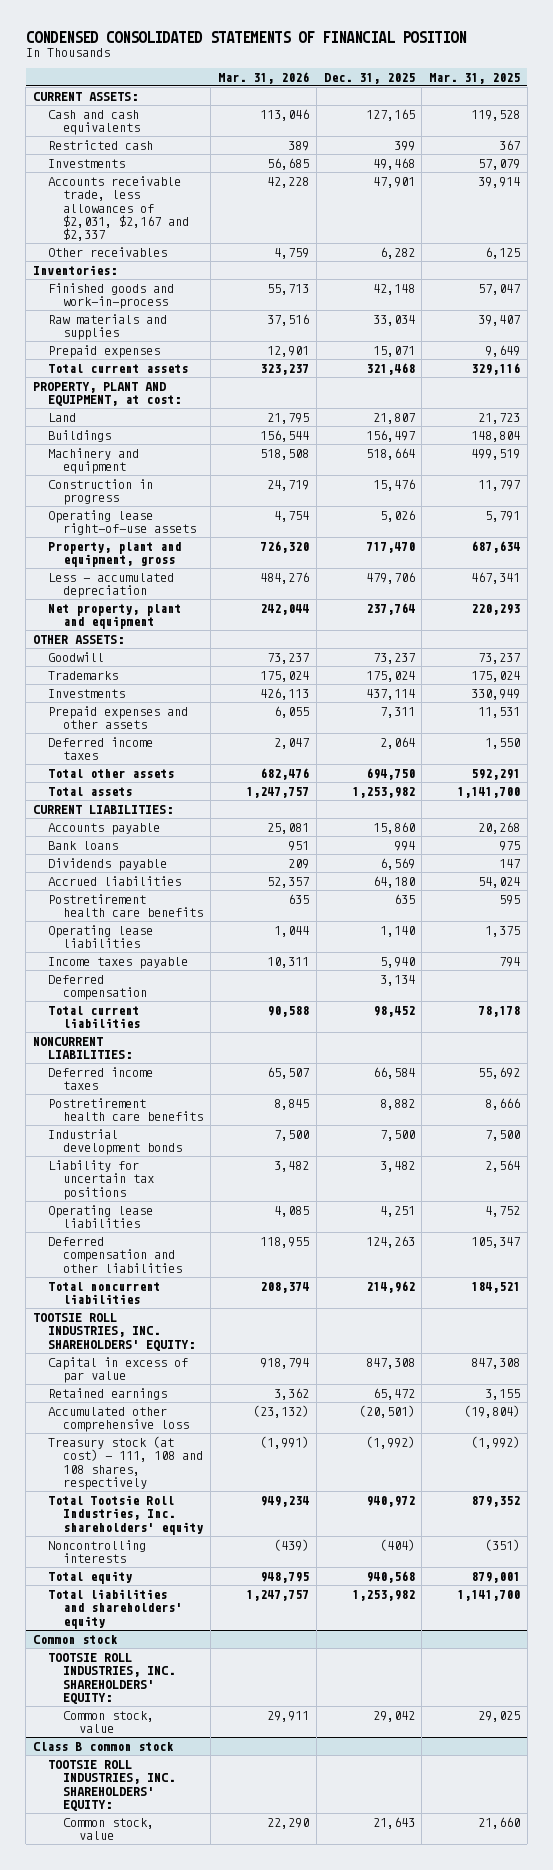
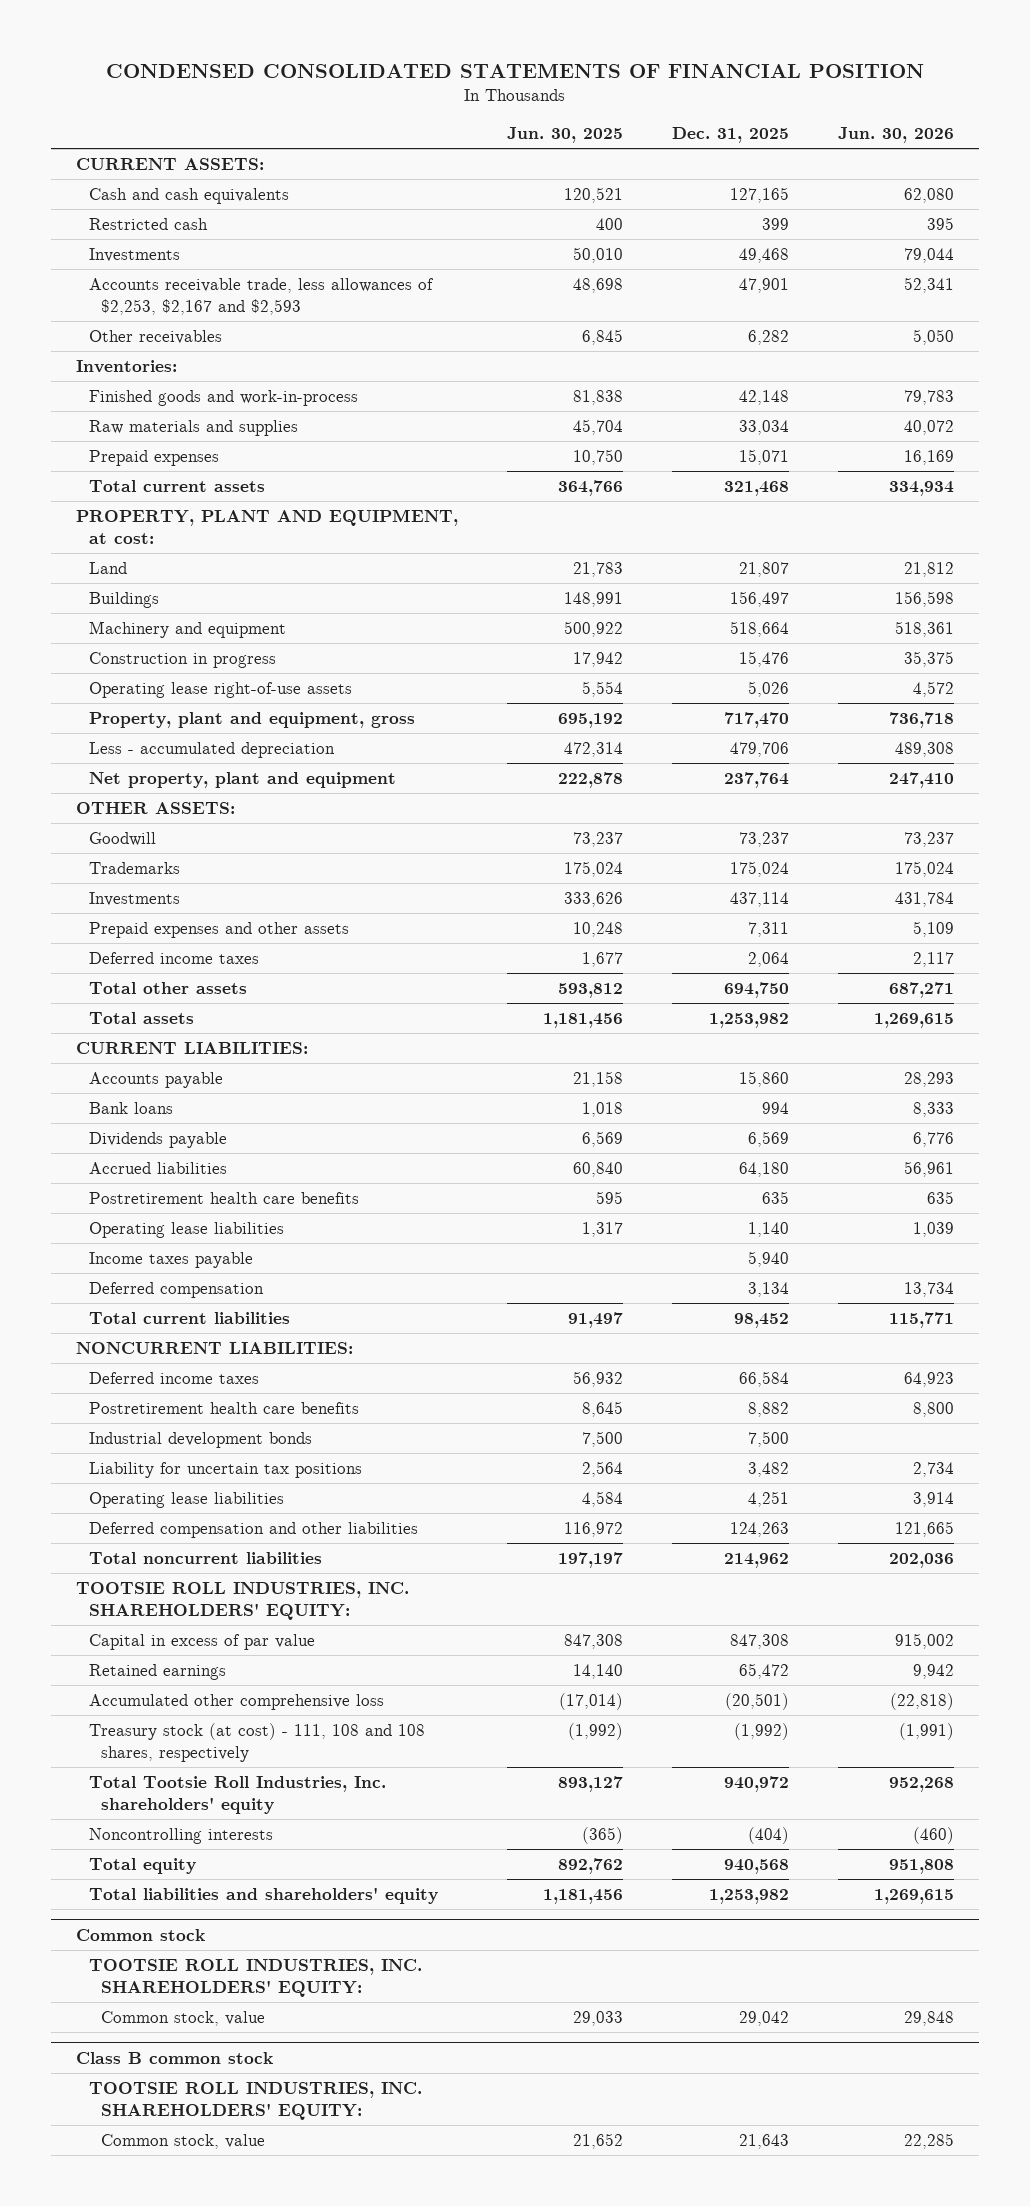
[218,71,310,84] Mar. 31, 2026 -> none
[429,72,521,84] Mar. 31, 2025 -> none
none -> [506,127,623,144] Jun. 30, 2025
none -> [838,127,955,144] Jun. 30, 2026
[48,175,190,242] Accounts receivable trade, less allowances of $2,031, $2,167 and $2,337 -> [88,278,434,315] Accounts receivable trade, less allowances of $2,253, $2,167 and $2,593

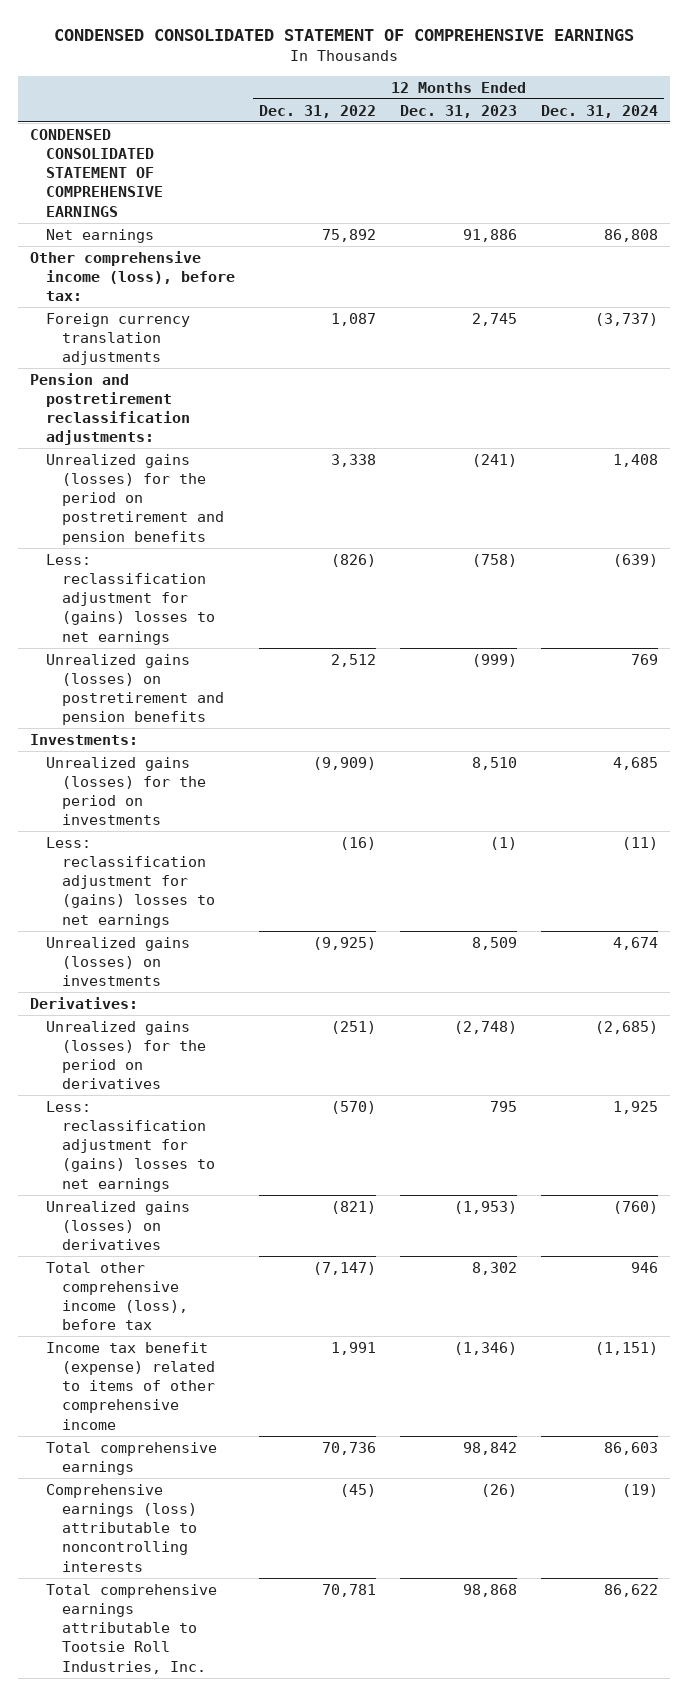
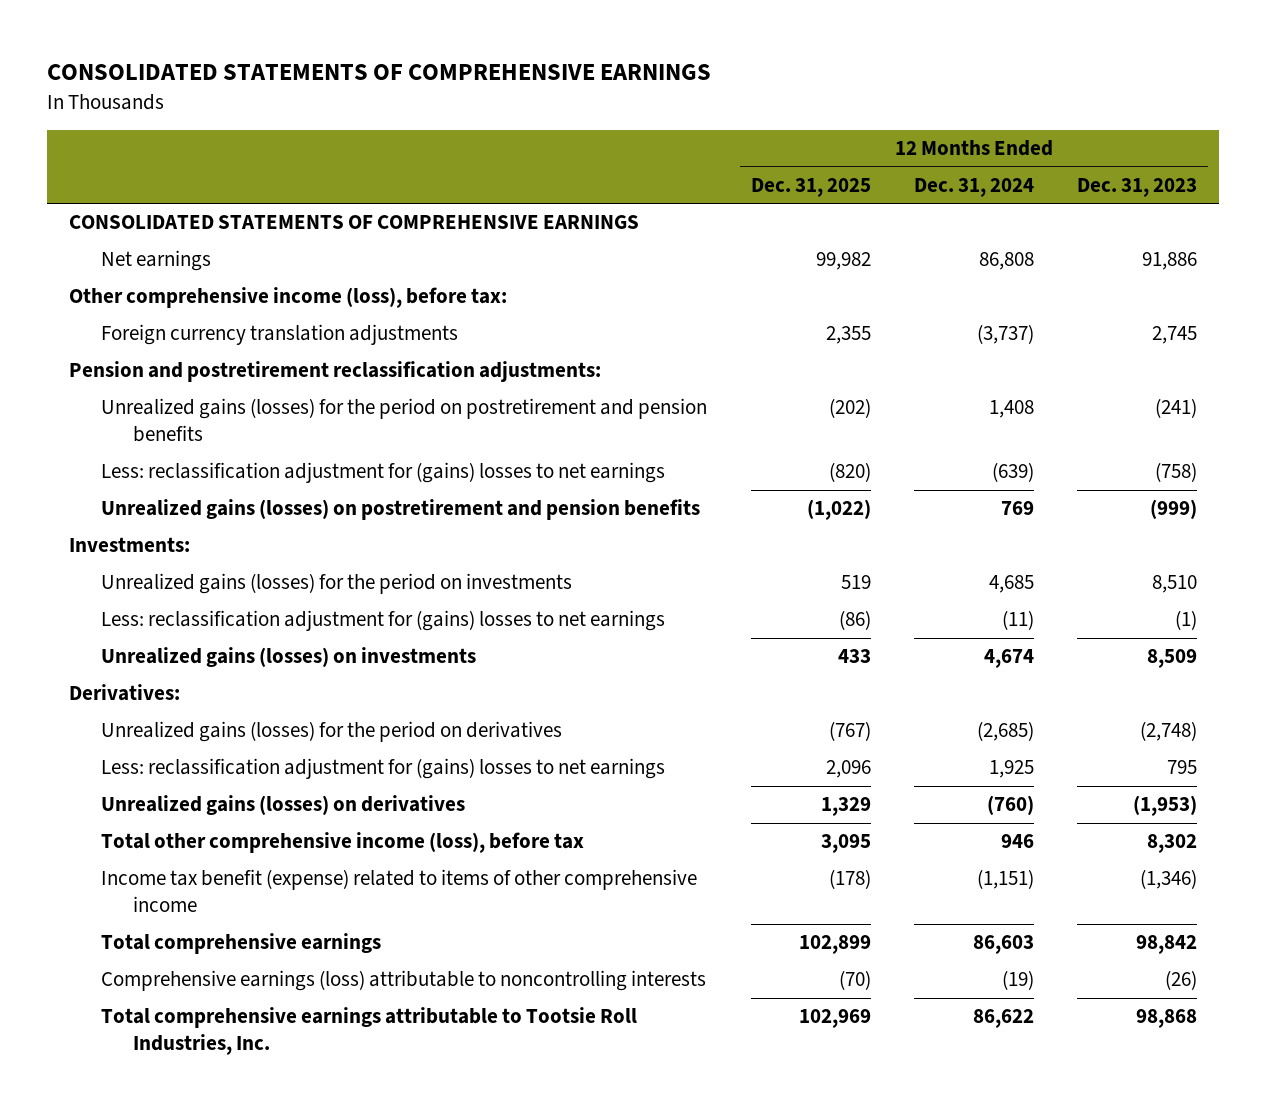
[54,29,635,42] CONDENSED CONSOLIDATED STATEMENT OF COMPREHENSIVE EARNINGS -> [47,64,712,81] CONSOLIDATED STATEMENTS OF COMPREHENSIVE EARNINGS
[259,104,377,118] Dec. 31, 2022 -> none
none -> [750,177,871,197] Dec. 31, 2025
[30,128,163,217] CONDENSED CONSOLIDATED STATEMENT OF COMPREHENSIVE EARNINGS -> [68,215,639,230] CONSOLIDATED STATEMENTS OF COMPREHENSIVE EARNINGS

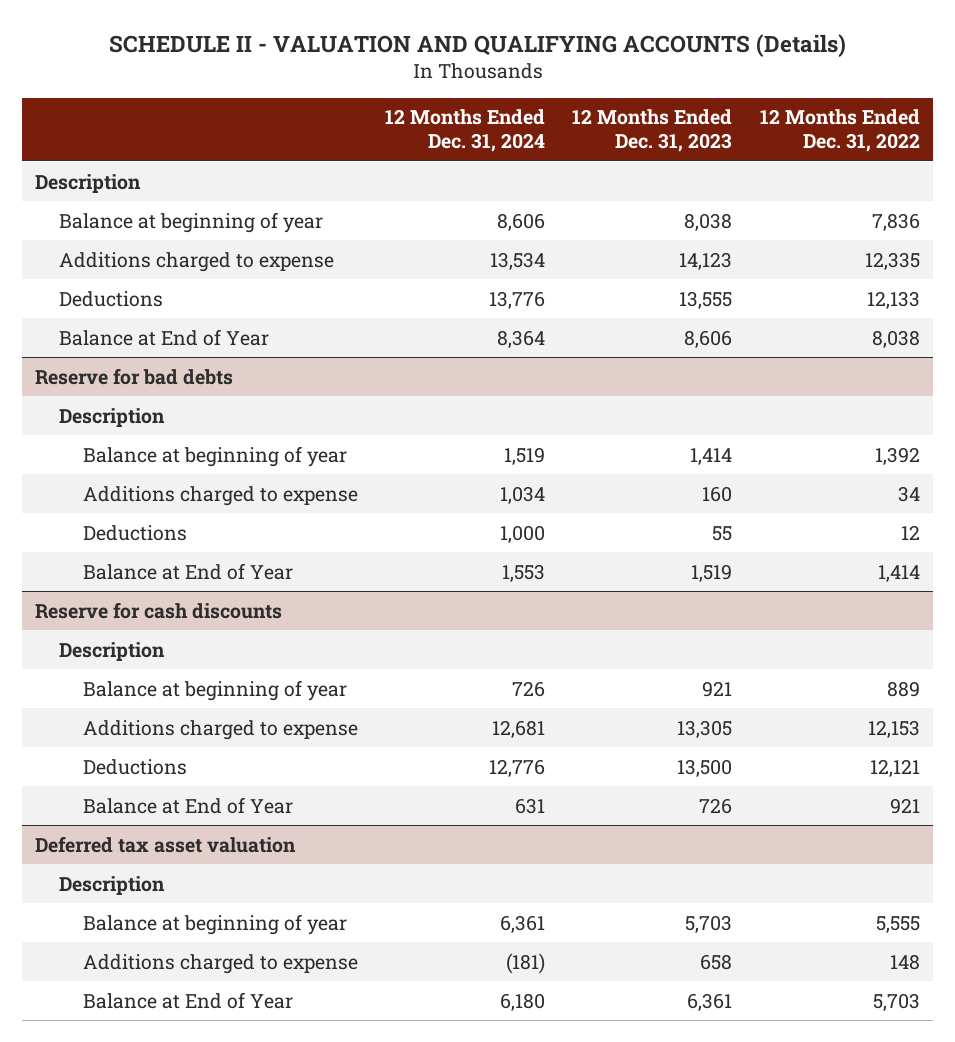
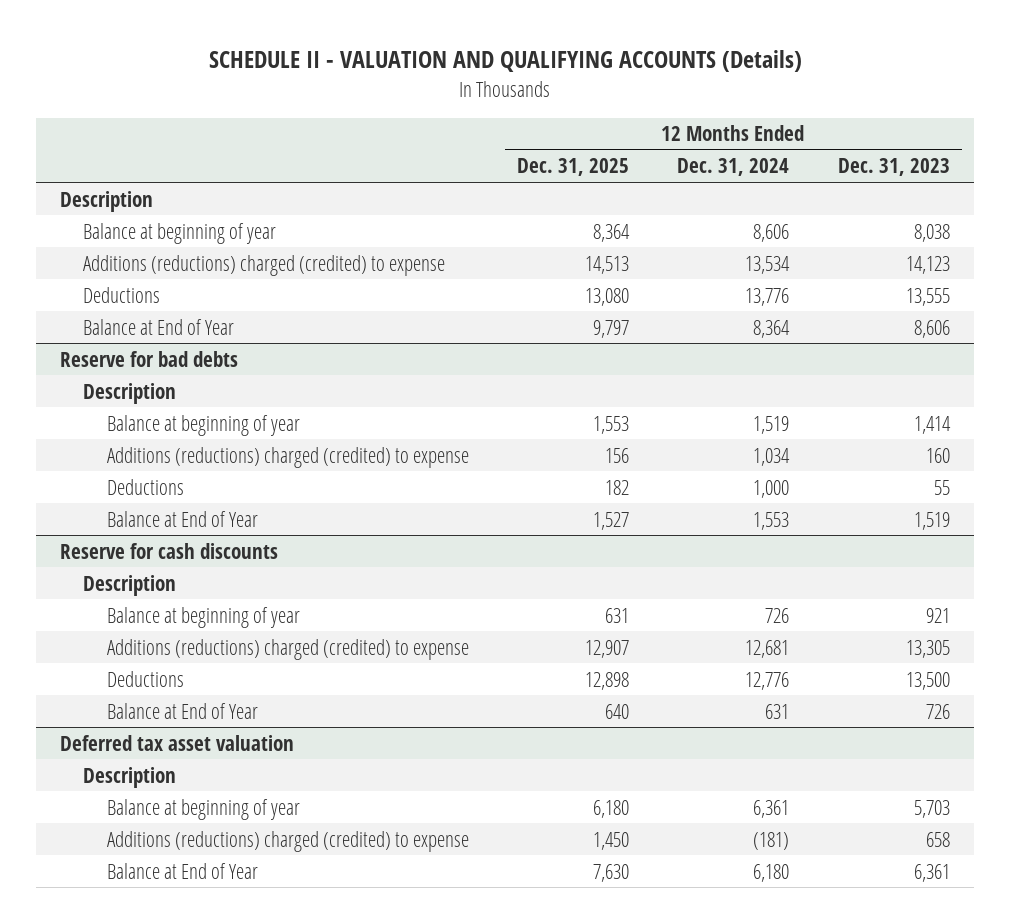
[759,109,920,153] 12 Months Ended Dec. 31, 2022 -> none
none -> [517,158,630,177] Dec. 31, 2025
[59,251,335,272] Additions charged to expense -> [83,254,446,276] Additions (reductions) charged (credited) to expense
[82,485,358,506] Additions charged to expense -> [106,446,469,468] Additions (reductions) charged (credited) to expense
[82,719,358,740] Additions charged to expense -> [106,638,469,660] Additions (reductions) charged (credited) to expense
[82,953,358,974] Additions charged to expense -> [106,830,469,852] Additions (reductions) charged (credited) to expense

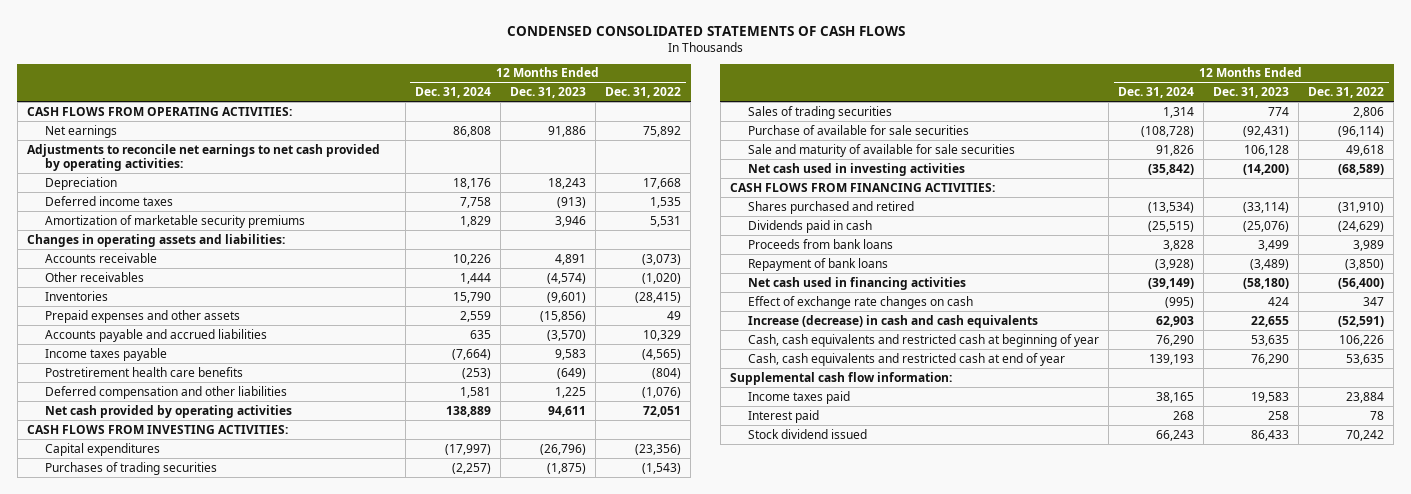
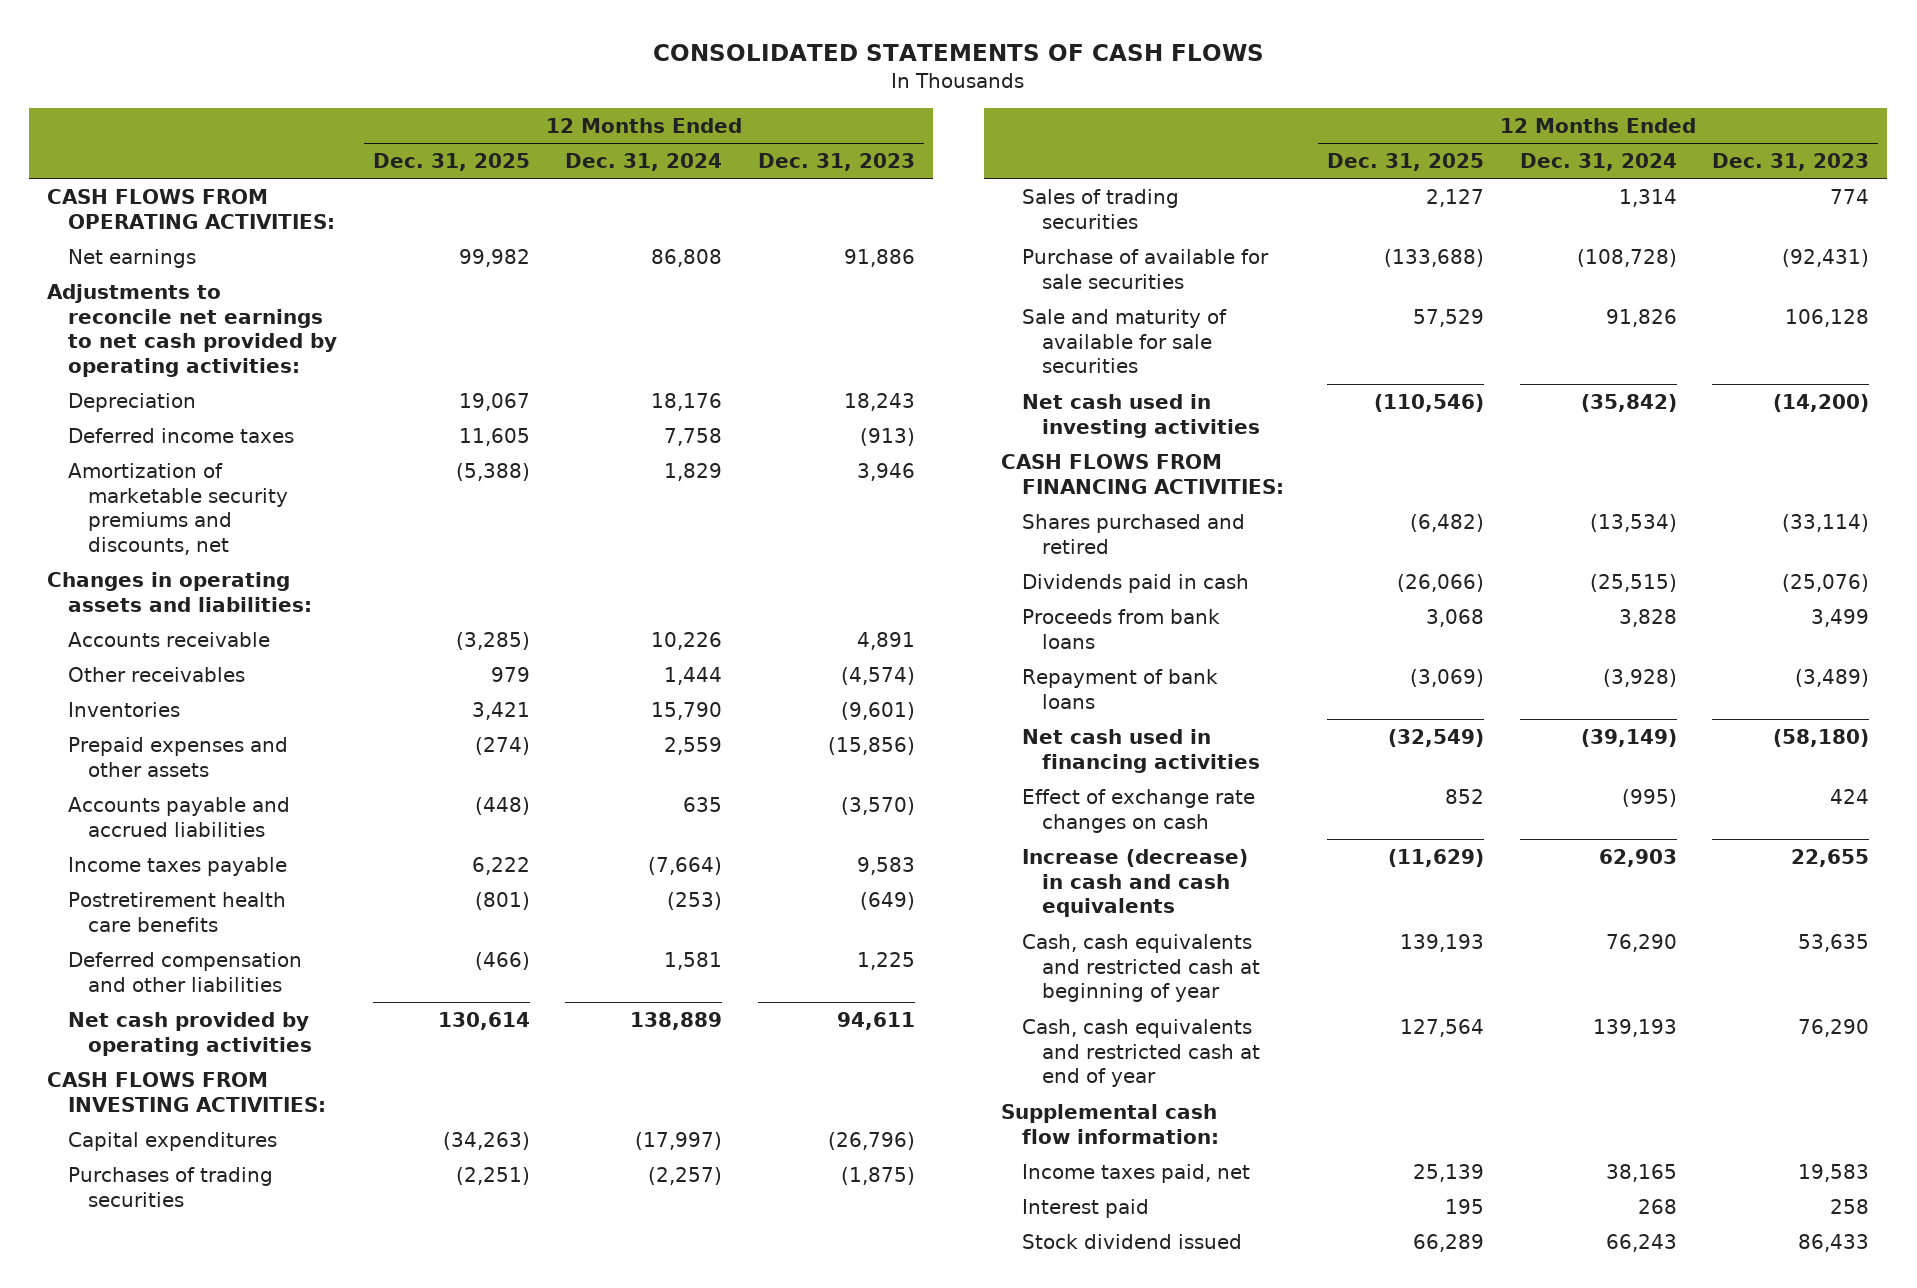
[506,25,905,36] CONDENSED CONSOLIDATED STATEMENTS OF CASH FLOWS -> [653,43,1265,61] CONSOLIDATED STATEMENTS OF CASH FLOWS
[605,87,682,99] Dec. 31, 2022 -> none
none -> [372,153,530,172] Dec. 31, 2025
[44,214,305,228] Amortization of marketable security premiums -> [67,462,289,556] Amortization of marketable security premiums and discounts, net
[748,390,851,404] Income taxes paid -> [1021,1163,1250,1183] Income taxes paid, net

